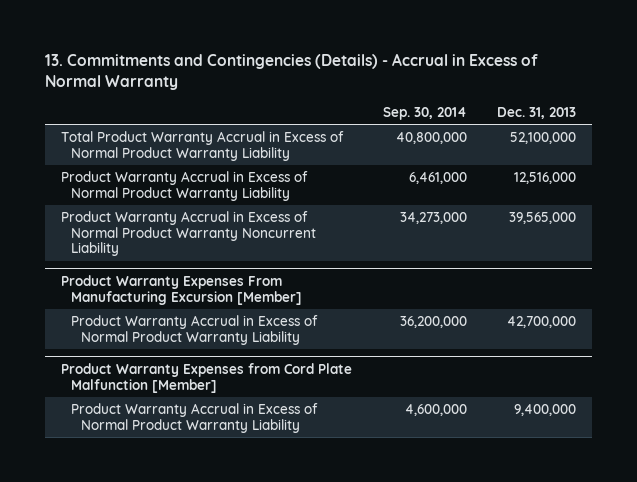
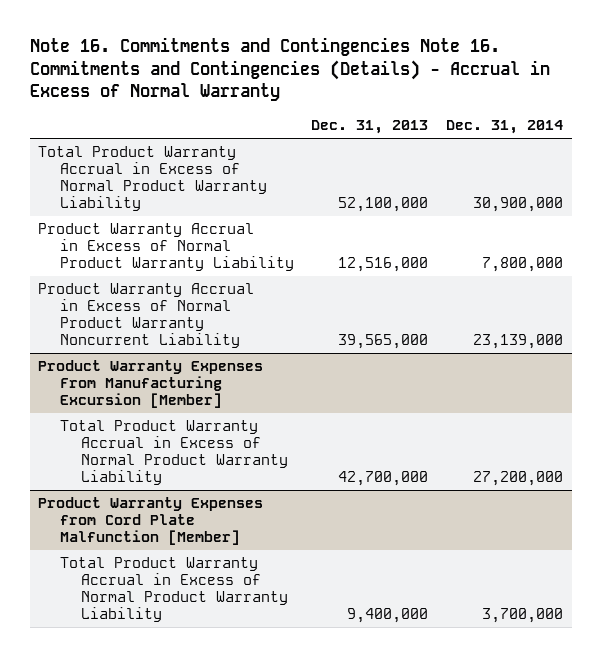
[45,52,539,90] 13. Commitments and Contingencies (Details) - Accrual in Excess of Normal Warranty -> [29,37,550,102] Note 16. Commitments and Contingencies Note 16. Commitments and Contingencies (Details) - Accrual in Excess of Normal Warranty
[382,106,467,120] Sep. 30, 2014 -> none
none -> [445,120,563,135] Dec. 31, 2014
[71,314,319,345] Product Warranty Accrual in Excess of Normal Product Warranty Liability -> [59,420,288,486] Total Product Warranty Accrual in Excess of Normal Product Warranty Liability
[71,402,319,433] Product Warranty Accrual in Excess of Normal Product Warranty Liability -> [59,557,288,623] Total Product Warranty Accrual in Excess of Normal Product Warranty Liability

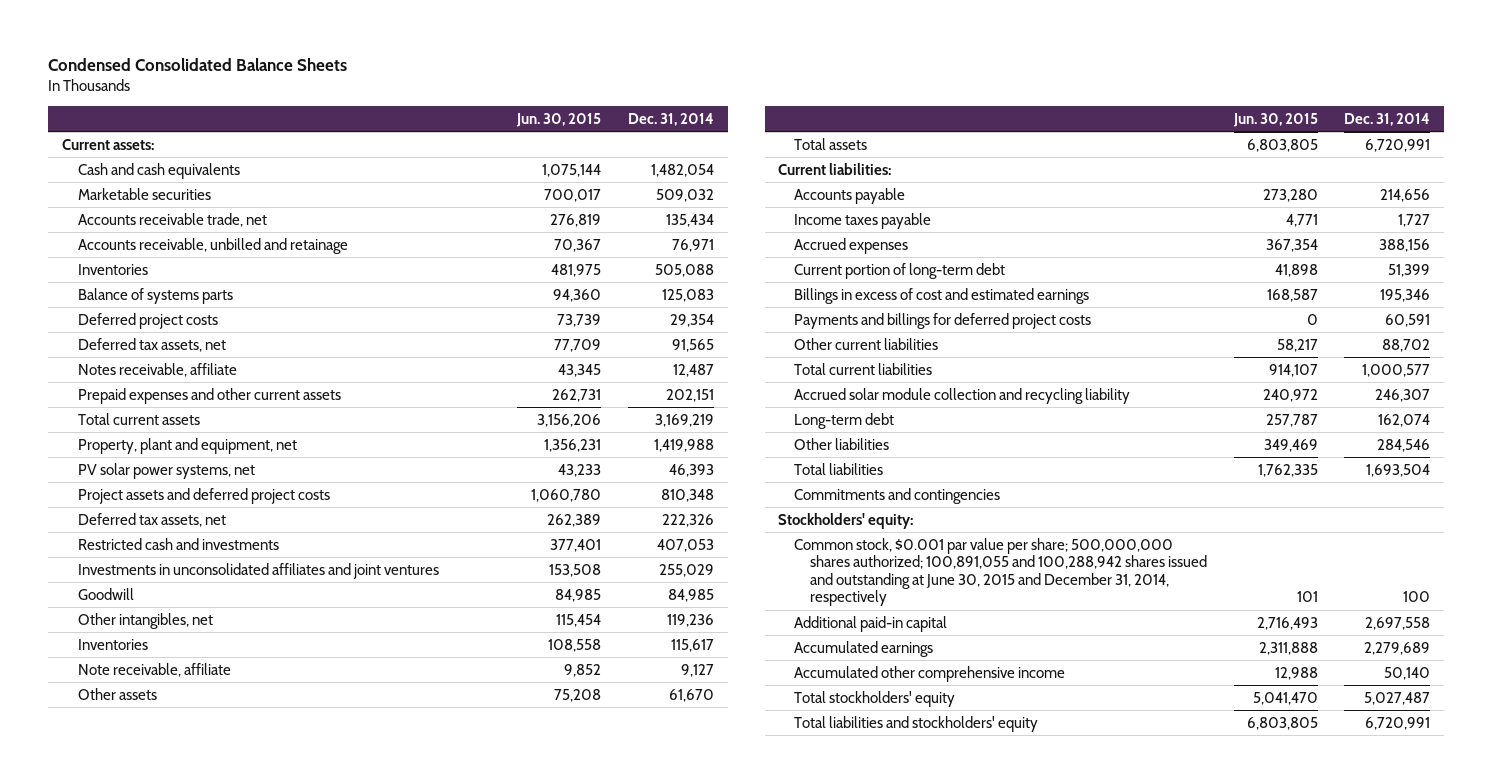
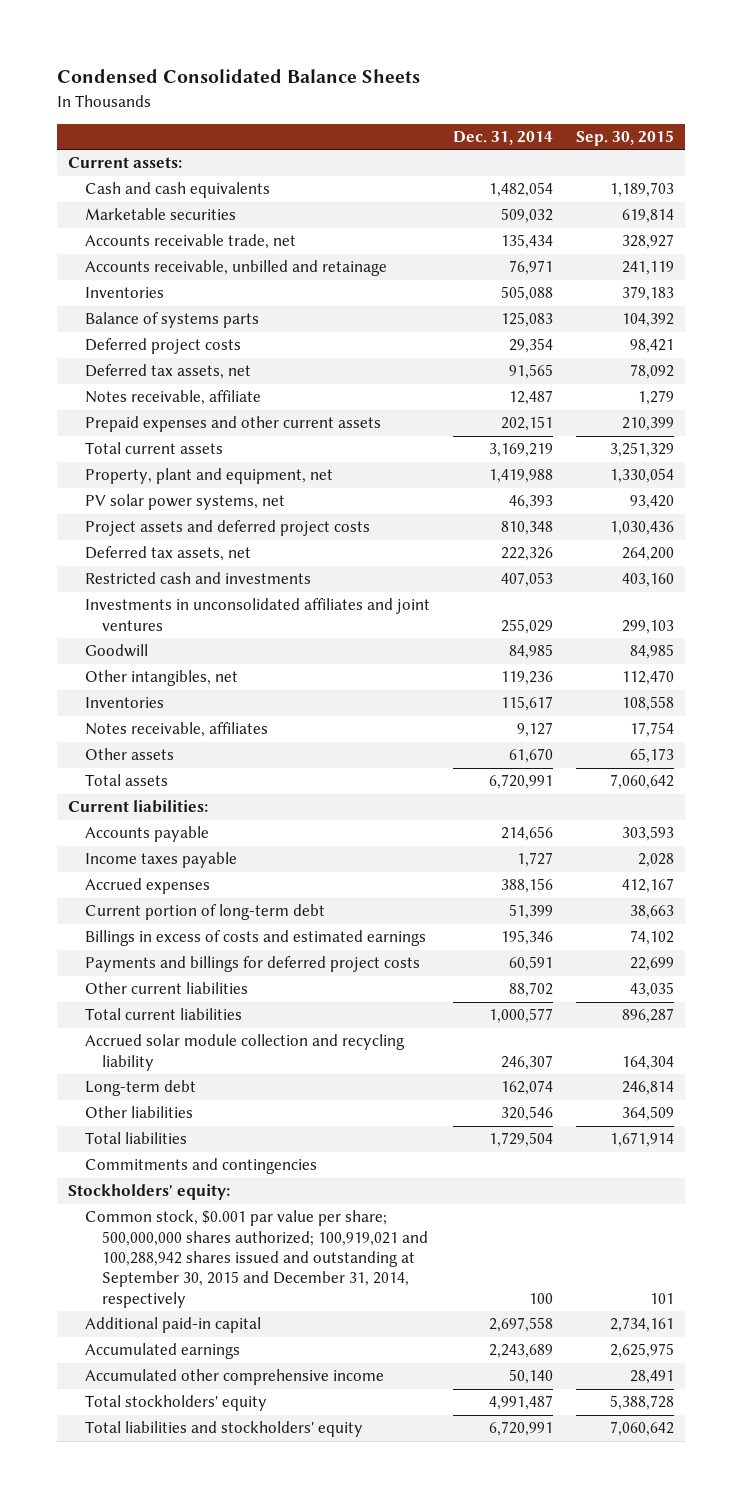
[516,113,602,128] Jun. 30, 2015 -> none
none -> [575,130,674,147] Sep. 30, 2015
[77,662,231,677] Note receivable, affiliate -> [85,722,269,738] Notes receivable, affiliates
[793,287,1089,304] Billings in excess of cost and estimated earnings -> [85,930,427,947] Billings in excess of costs and estimated earnings
[1377,438,1431,452] 284,546 -> [500,1106,553,1122] 320,546
[1366,463,1431,477] 1,693,504 -> [488,1132,553,1148] 1,729,504
[793,537,1207,607] Common stock, $0.001 par value per share; 500,000,000 shares authorized; 100,891,055 and 100,288,942 shares issued and outstanding at June 30, 2015 and December 31, 2014, respectively -> [85,1210,428,1308] Common stock, $0.001 par value per share; 500,000,000 shares authorized; 100,919,021 and 100,288,942 shares issued and outstanding at September 30, 2015 and December 31, 2014, respectively
[1364,641,1431,655] 2,279,689 -> [488,1344,553,1359] 2,243,689
[1364,691,1431,705] 5,027,487 -> [488,1395,553,1411] 4,991,487

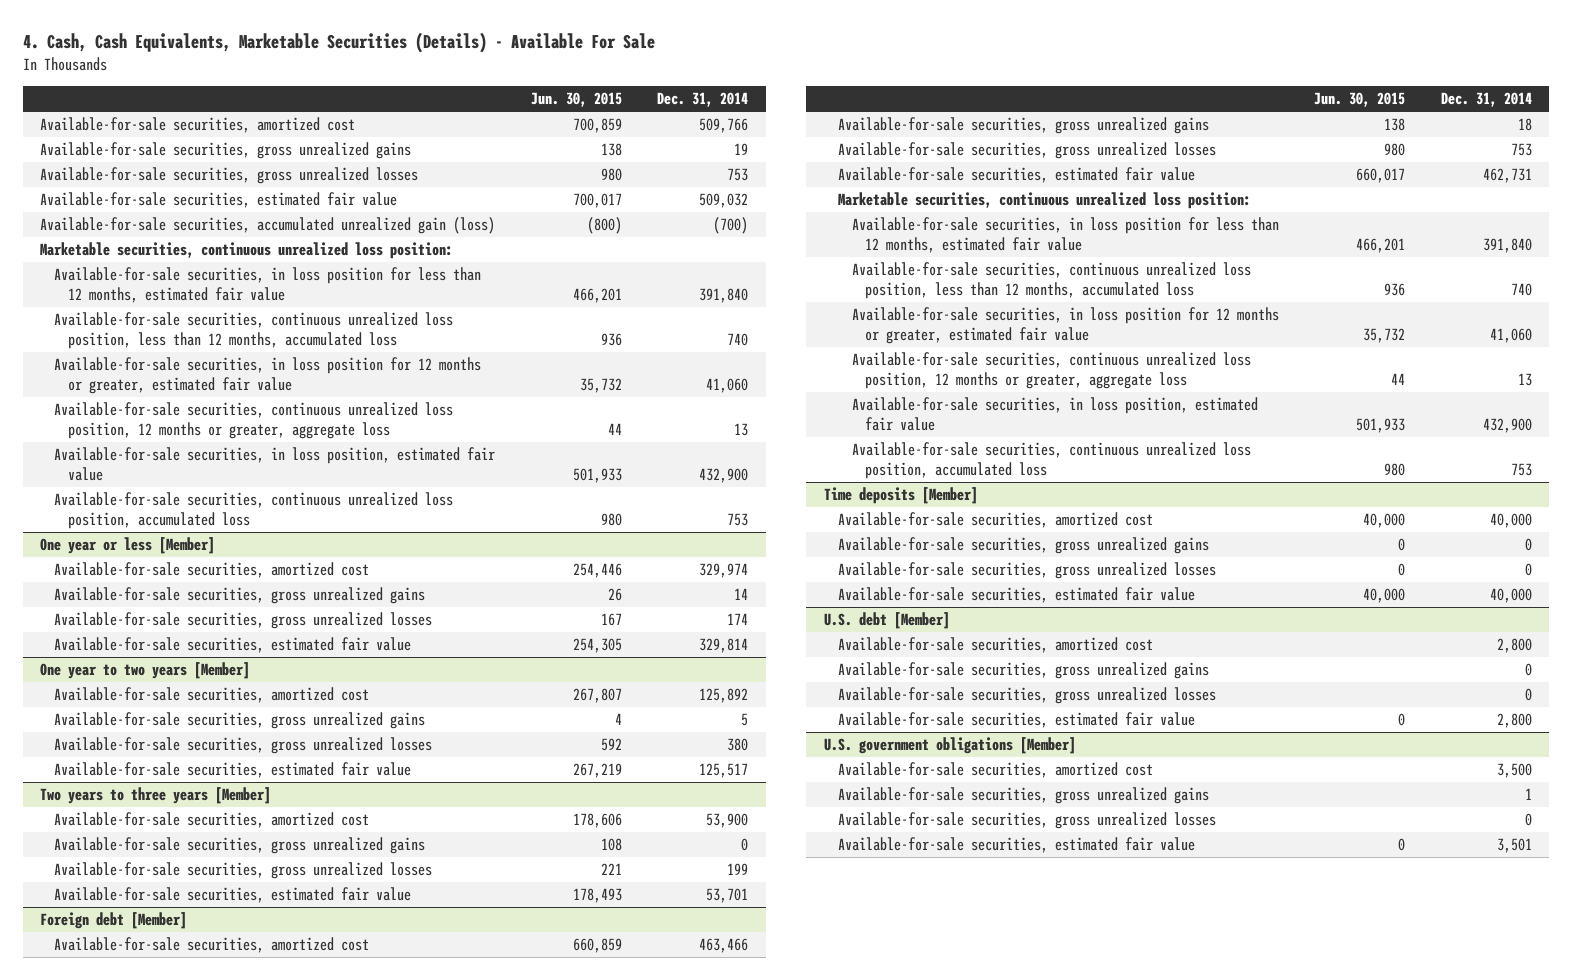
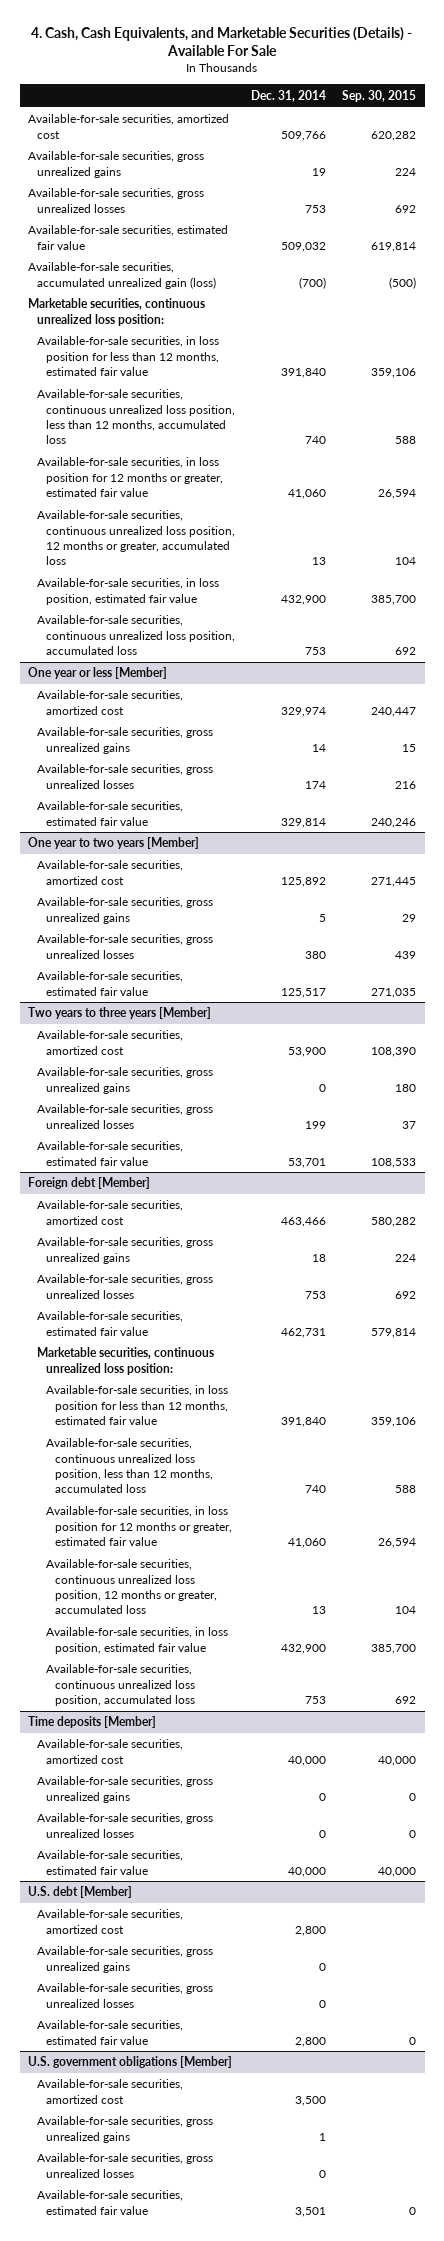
[22,31,655,53] 4. Cash, Cash Equivalents, Marketable Securities (Details) - Available For Sale -> [31,27,413,57] 4. Cash, Cash Equivalents, and Marketable Securities (Details) - Available For Sale
[530,92,622,108] Jun. 30, 2015 -> none
none -> [342,89,417,102] Sep. 30, 2015
[54,402,454,440] Available-for-sale securities, continuous unrealized loss position, 12 months or greater, aggregate loss -> [36,510,235,566] Available-for-sale securities, continuous unrealized loss position, 12 months or greater, accumulated loss
[851,352,1251,390] Available-for-sale securities, continuous unrealized loss position, 12 months or greater, aggregate loss -> [45,1559,217,1615] Available-for-sale securities, continuous unrealized loss position, 12 months or greater, accumulated loss

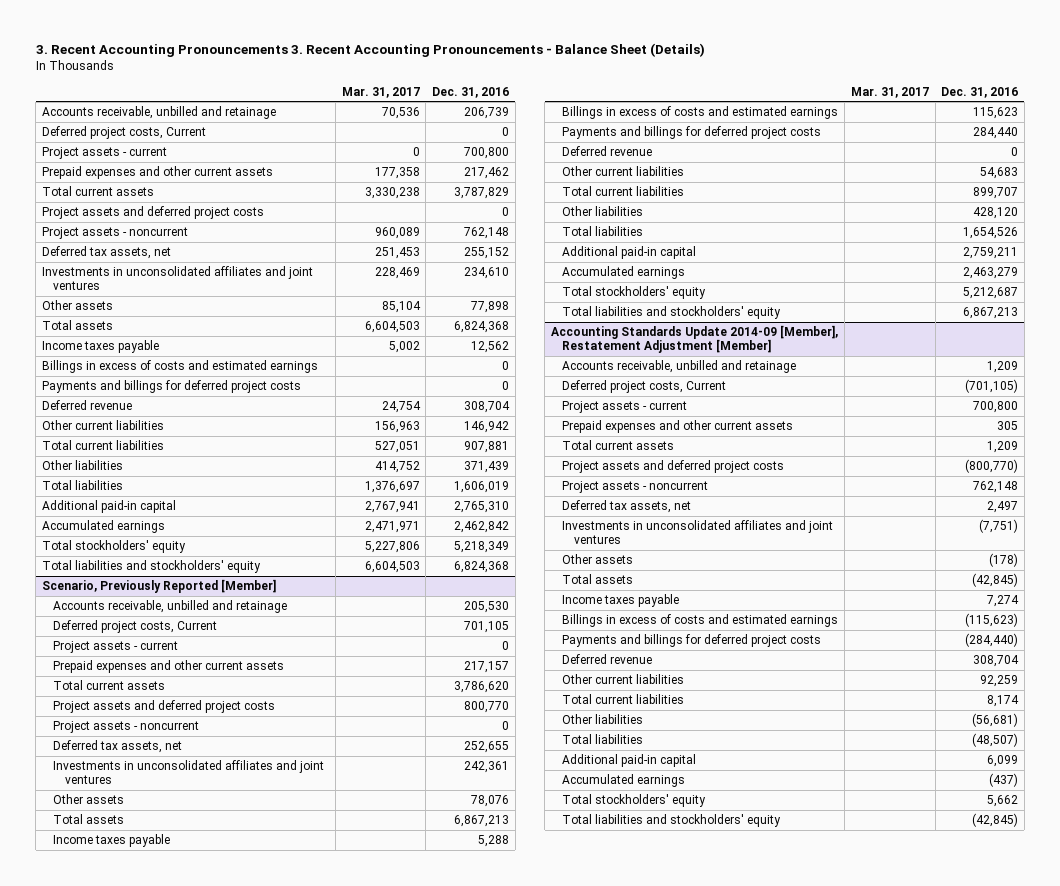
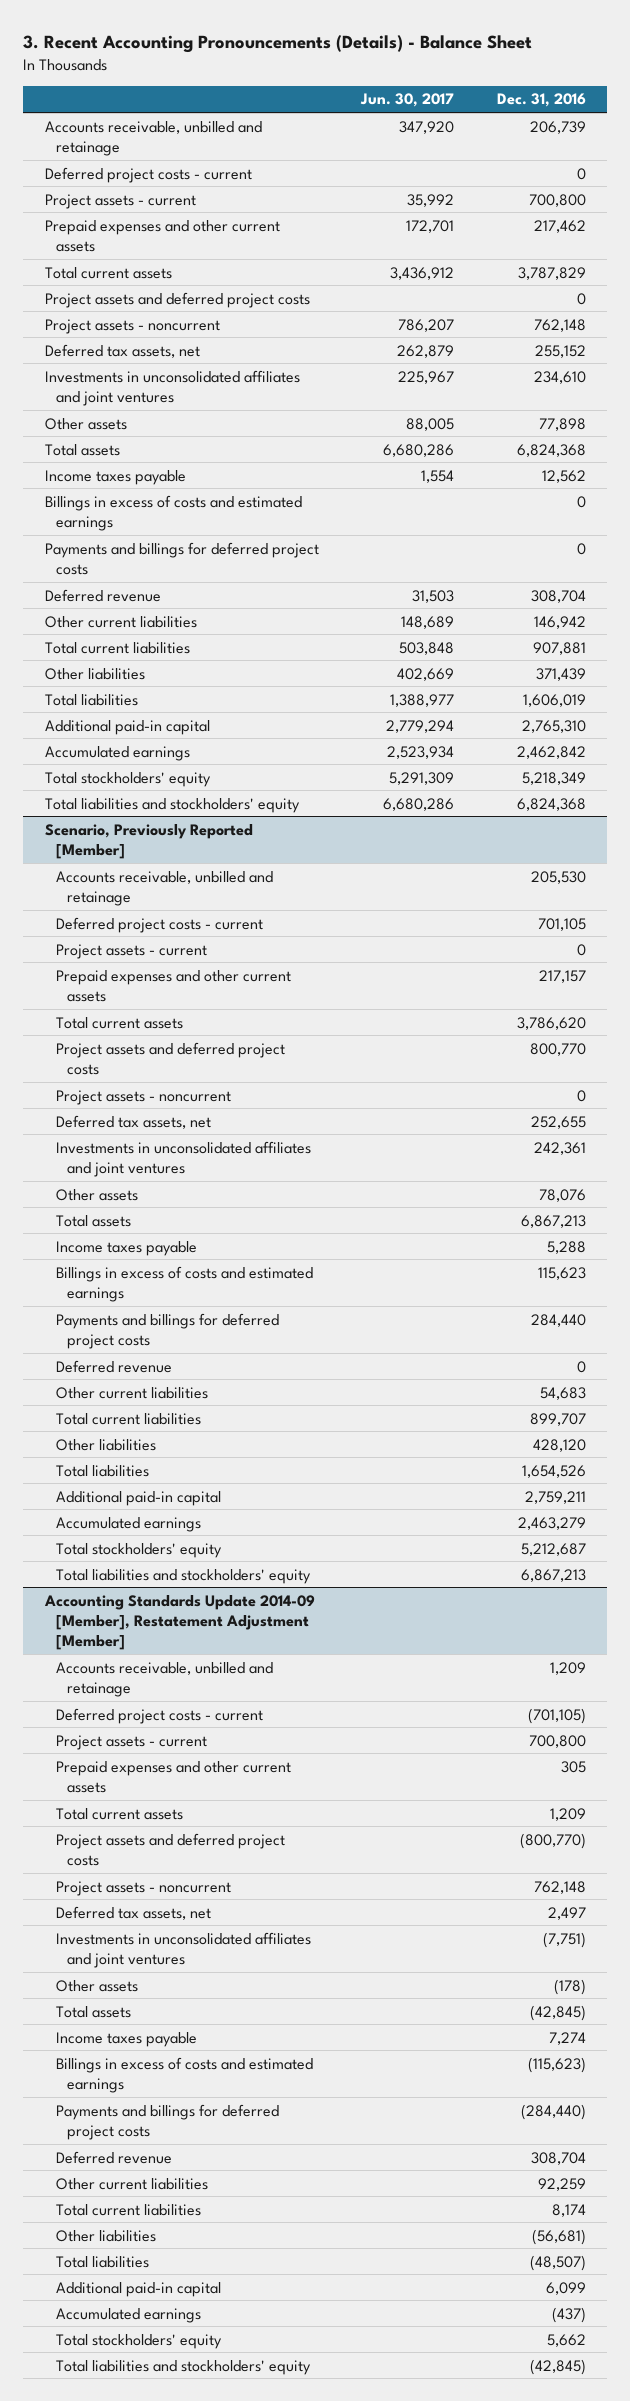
[35,42,705,57] 3. Recent Accounting Pronouncements 3. Recent Accounting Pronouncements - Balance Sheet (Details) -> [23,35,533,54] 3. Recent Accounting Pronouncements (Details) - Balance Sheet
[341,86,420,98] Mar. 31, 2017 -> none
none -> [360,93,455,108] Jun. 30, 2017
[41,126,206,140] Deferred project costs, Current -> [44,166,252,183] Deferred project costs - current
[53,620,218,634] Deferred project costs, Current -> [55,916,263,933] Deferred project costs - current
[562,380,727,394] Deferred project costs, Current -> [55,1707,263,1724] Deferred project costs - current

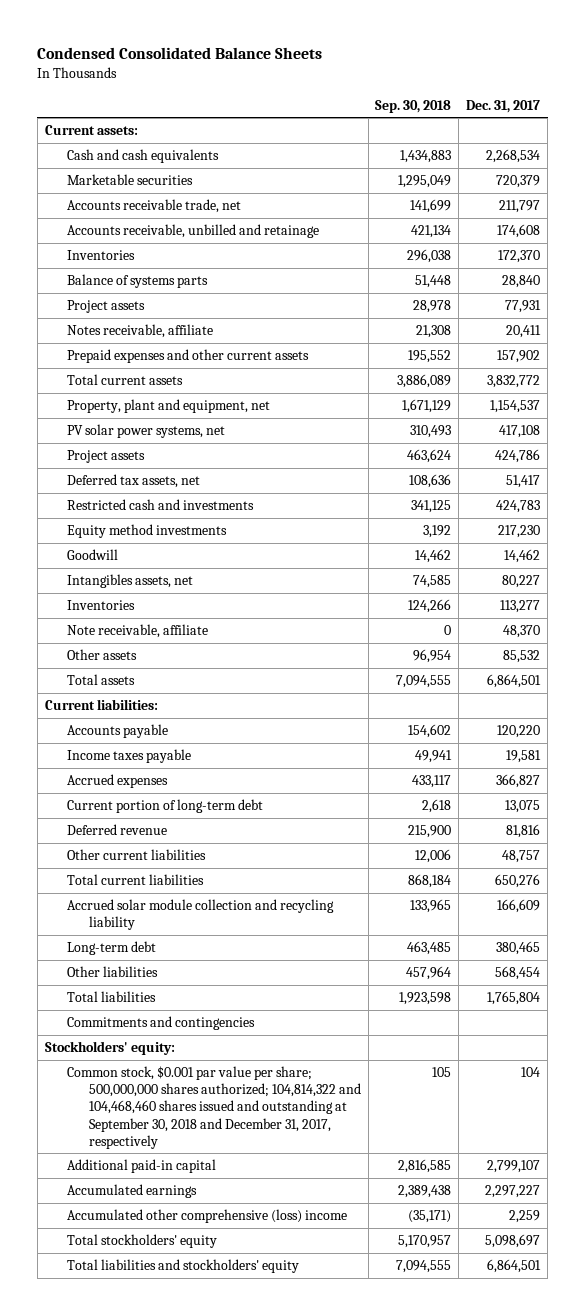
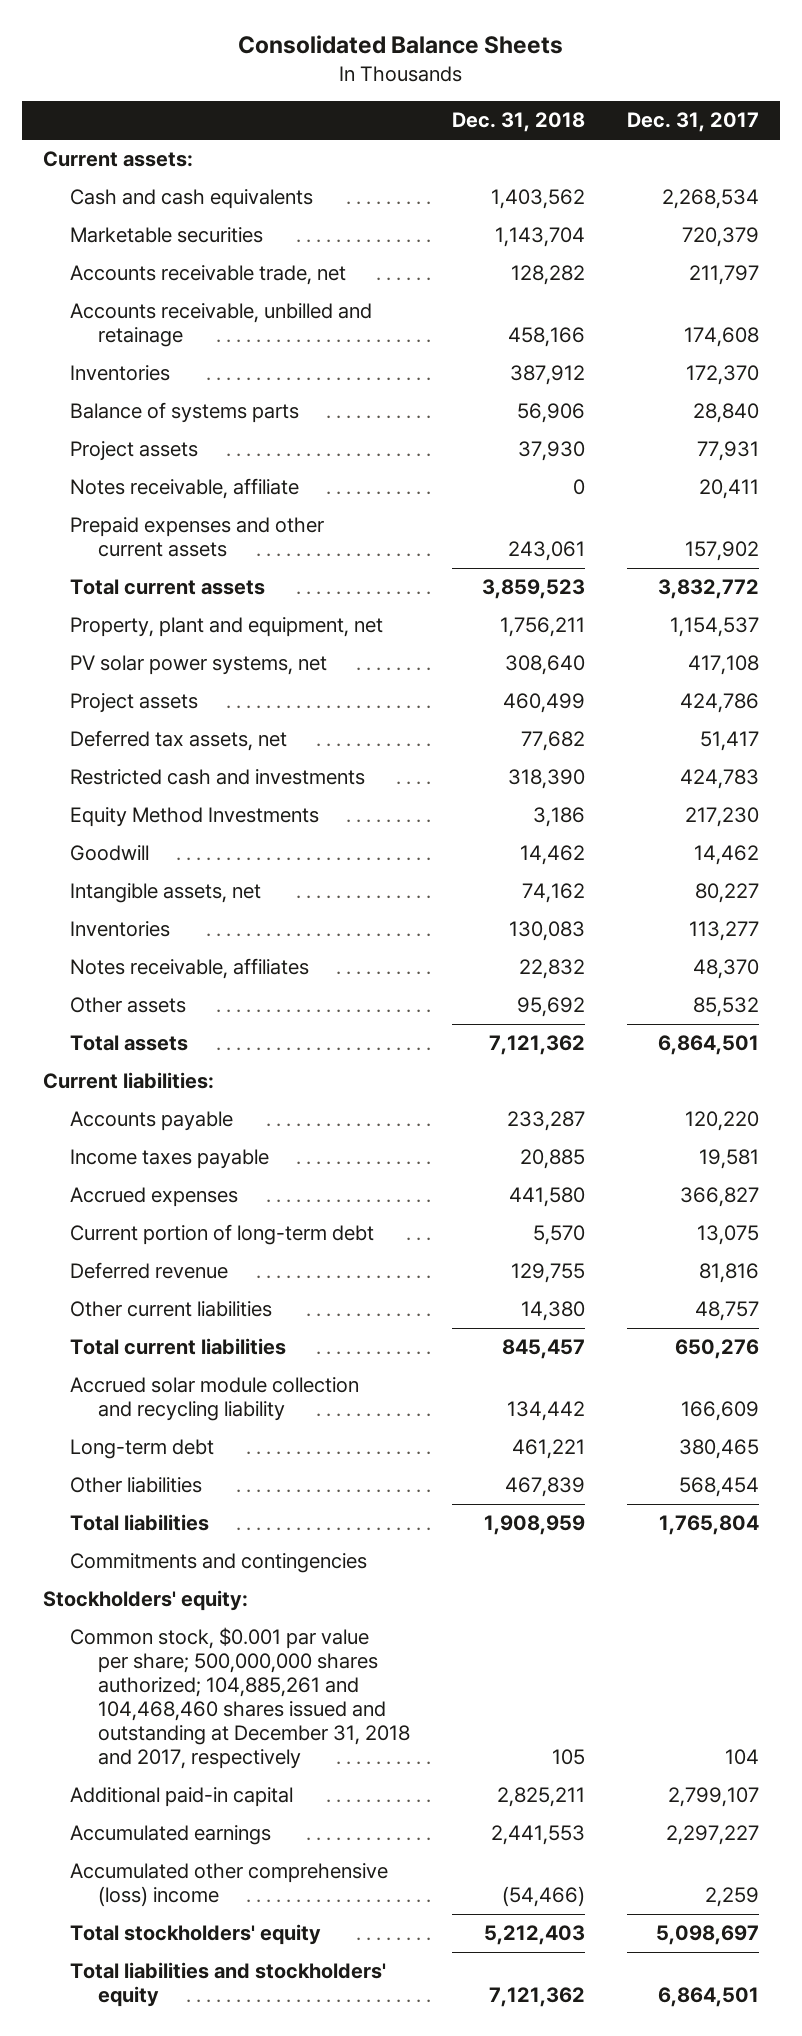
[37,47,323,60] Condensed Consolidated Balance Sheets -> [237,35,563,55] Consolidated Balance Sheets
[375,99,452,113] Sep. 30, 2018 -> none
none -> [451,112,585,133] Dec. 31, 2018
[66,524,227,539] Equity method investments -> [70,807,320,828] Equity Method Investments
[66,574,193,589] Intangibles assets, net -> [70,883,262,904] Intangible assets, net
[66,624,208,639] Note receivable, affiliate -> [70,958,310,980] Notes receivable, affiliates
[66,1066,361,1149] Common stock, $0.001 par value per share; 500,000,000 shares authorized; 104,814,322 and 104,468,460 shares issued and outstanding at September 30, 2018 and December 31, 2017, respectively -> [70,1627,410,1770] Common stock, $0.001 par value per share; 500,000,000 shares authorized; 104,885,261 and 104,468,460 shares issued and outstanding at December 31, 2018 and 2017, respectively

